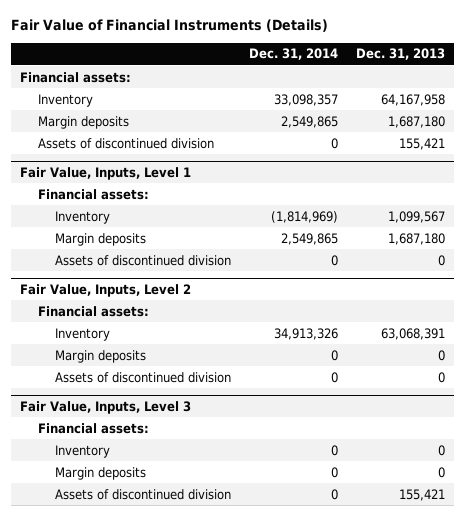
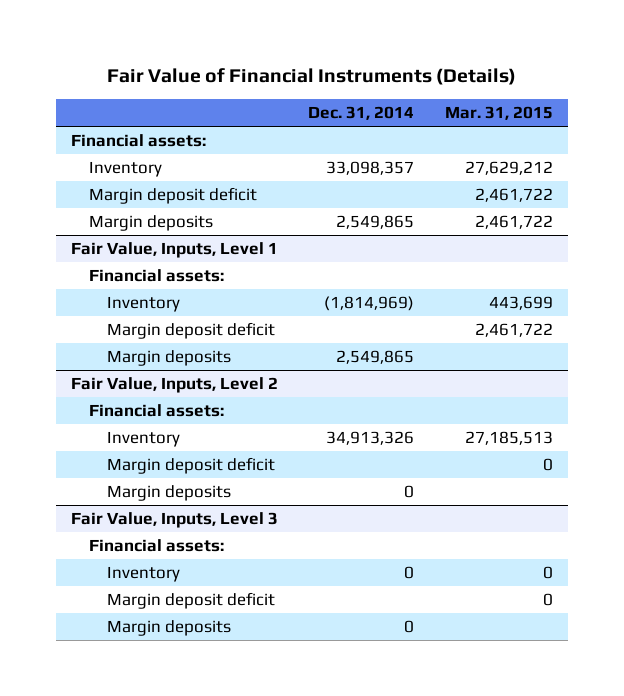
[356,48,446,61] Dec. 31, 2013 -> none
none -> [445,106,554,121] Mar. 31, 2015
none -> [89,187,258,205] Margin deposit deficit
[37,137,214,149] Assets of discontinued division -> none
none -> [107,322,276,340] Margin deposit deficit
[55,254,232,266] Assets of discontinued division -> none
none -> [107,457,276,475] Margin deposit deficit
[55,371,232,383] Assets of discontinued division -> none
none -> [107,592,276,610] Margin deposit deficit
[55,488,232,500] Assets of discontinued division -> none

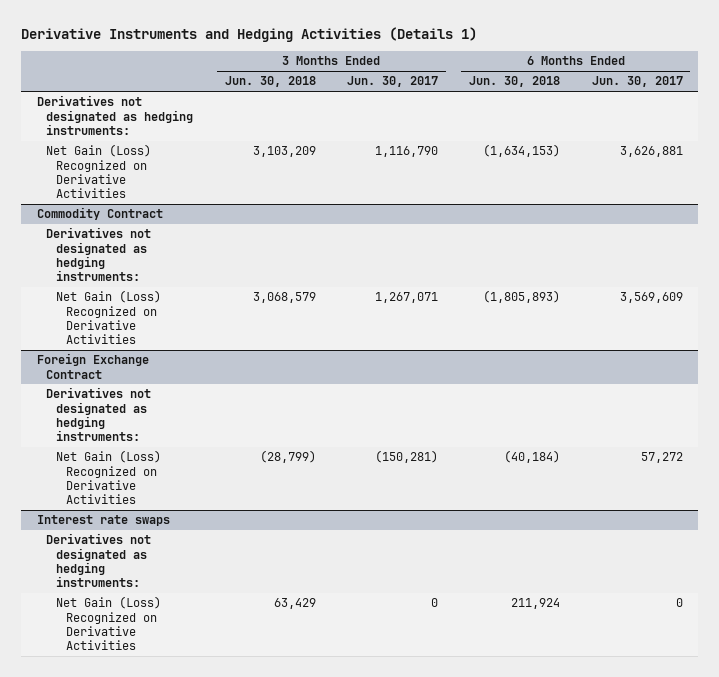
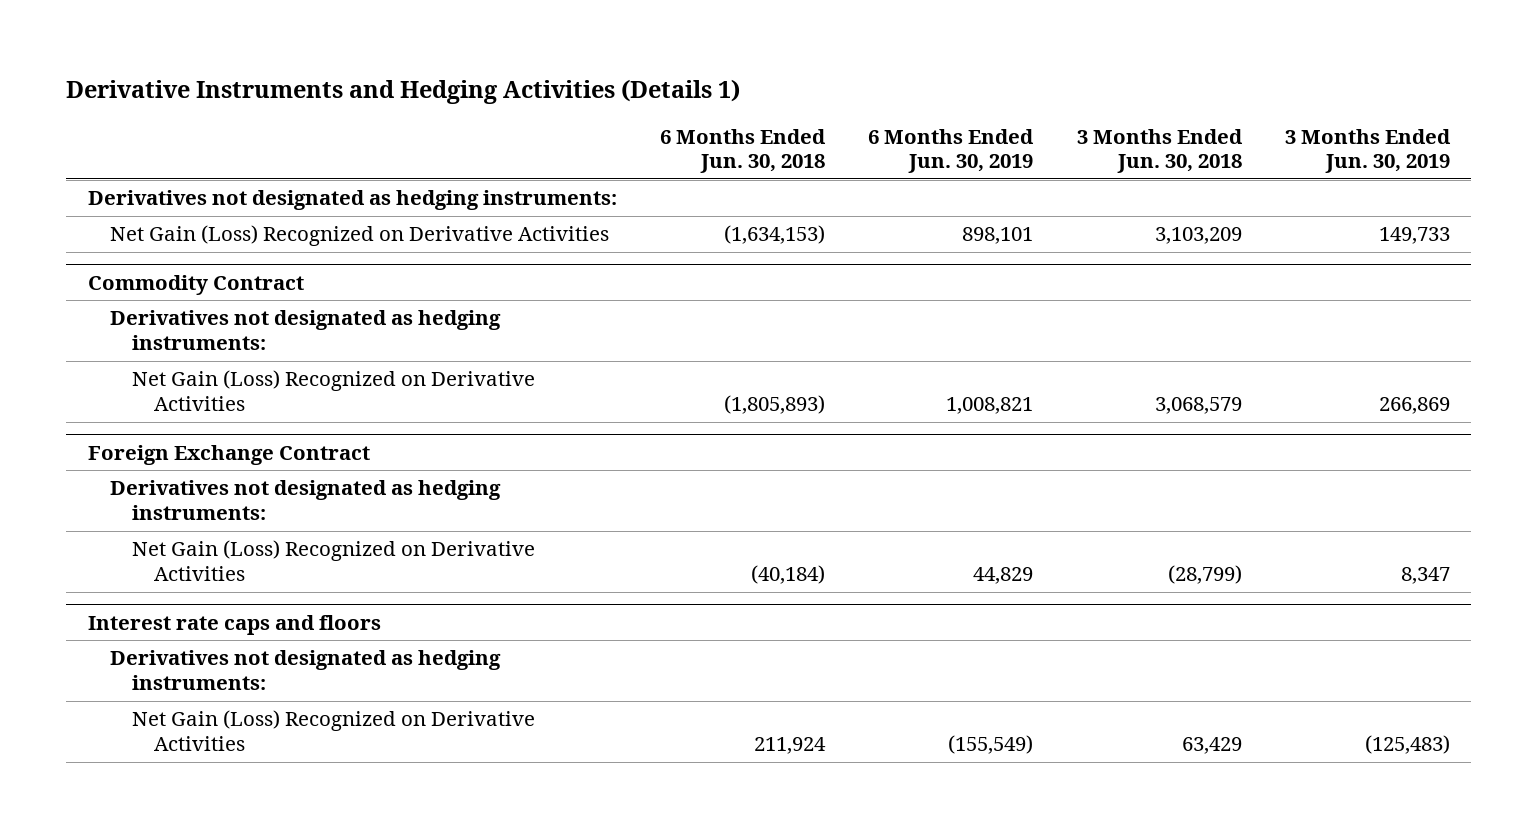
[346,76,438,88] Jun. 30, 2017 -> none
[591,76,683,88] Jun. 30, 2017 -> none
none -> [868,128,1035,174] 6 Months Ended Jun. 30, 2019
none -> [1284,128,1451,174] 3 Months Ended Jun. 30, 2019
[36,515,170,527] Interest rate swaps -> [87,614,381,635] Interest rate caps and floors

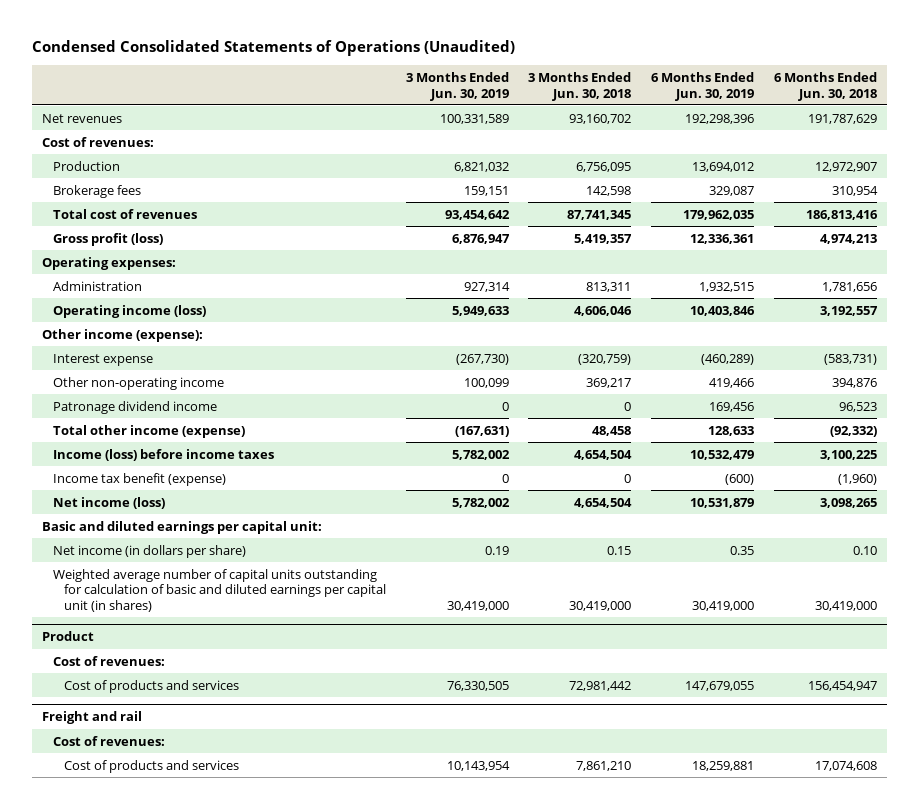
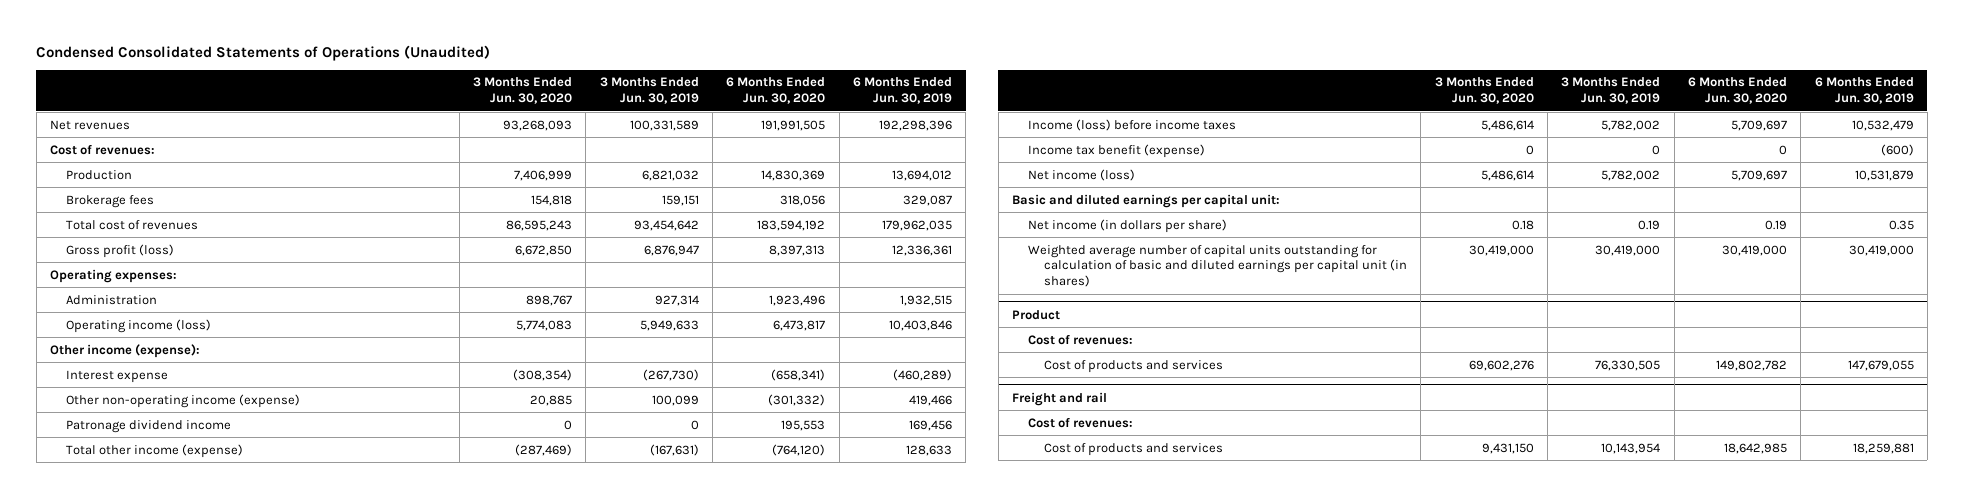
[528,71,632,101] 3 Months Ended Jun. 30, 2018 -> none
[773,71,877,101] 6 Months Ended Jun. 30, 2018 -> none
none -> [473,77,573,105] 3 Months Ended Jun. 30, 2020
none -> [726,77,826,105] 6 Months Ended Jun. 30, 2020
[53,376,225,390] Other non-operating income -> [66,393,301,408] Other non-operating income (expense)

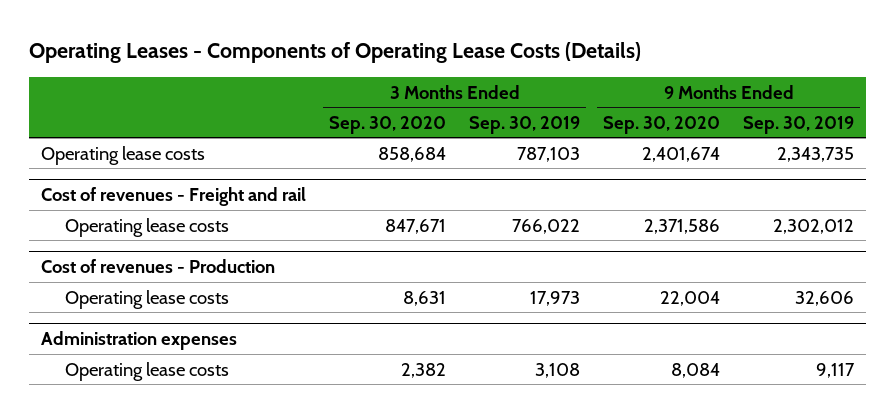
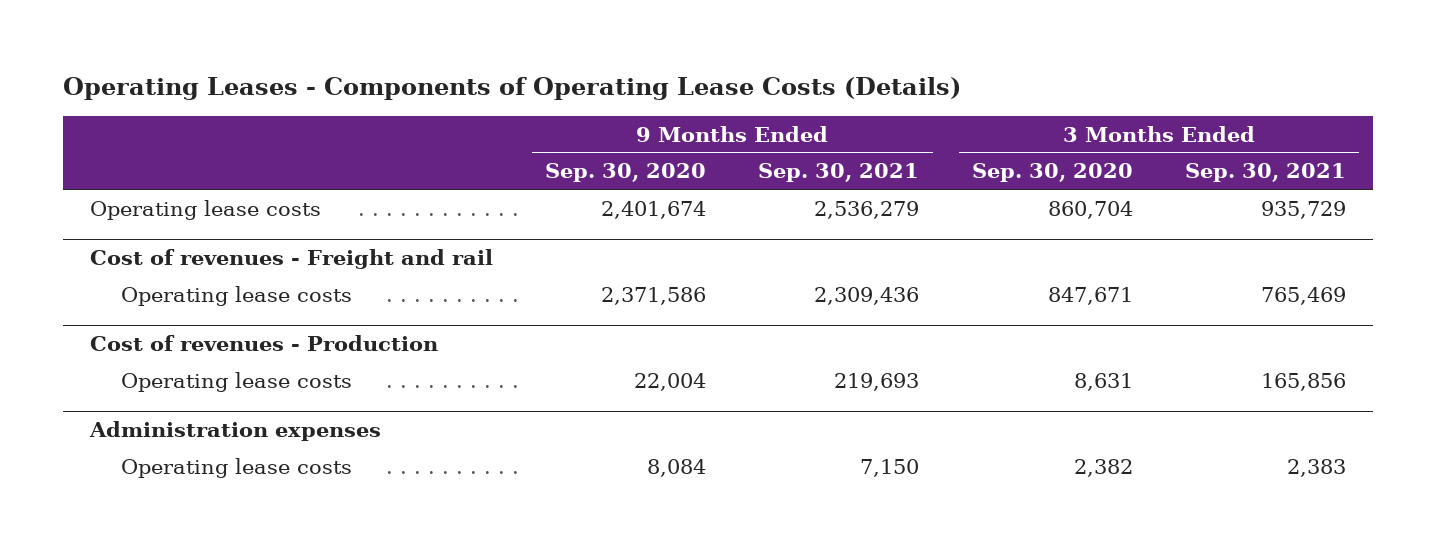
[469,115,581,134] Sep. 30, 2019 -> none
[743,115,855,134] Sep. 30, 2019 -> none
none -> [758,163,920,183] Sep. 30, 2021
none -> [1185,163,1347,183] Sep. 30, 2021
[377,146,446,162] 858,684 -> [1047,200,1133,219] 860,704

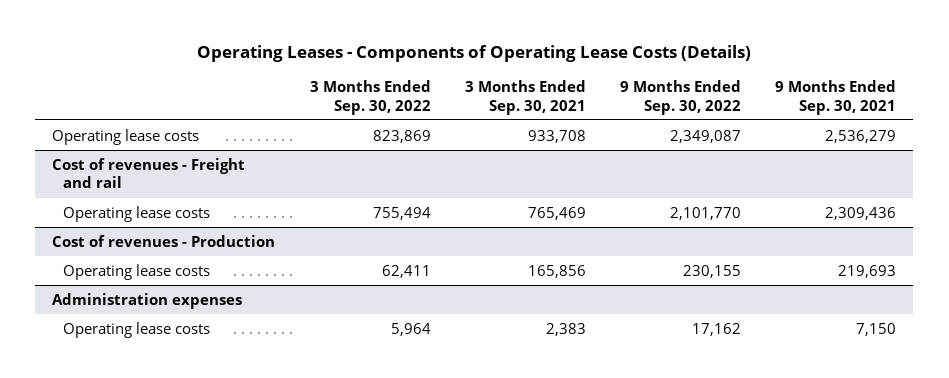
[545,163,707,183] Sep. 30, 2020 -> none
[971,163,1133,183] Sep. 30, 2020 -> none
none -> [309,79,431,115] 3 Months Ended Sep. 30, 2022
none -> [619,79,741,115] 9 Months Ended Sep. 30, 2022
[1261,200,1347,219] 935,729 -> [527,129,586,143] 933,708

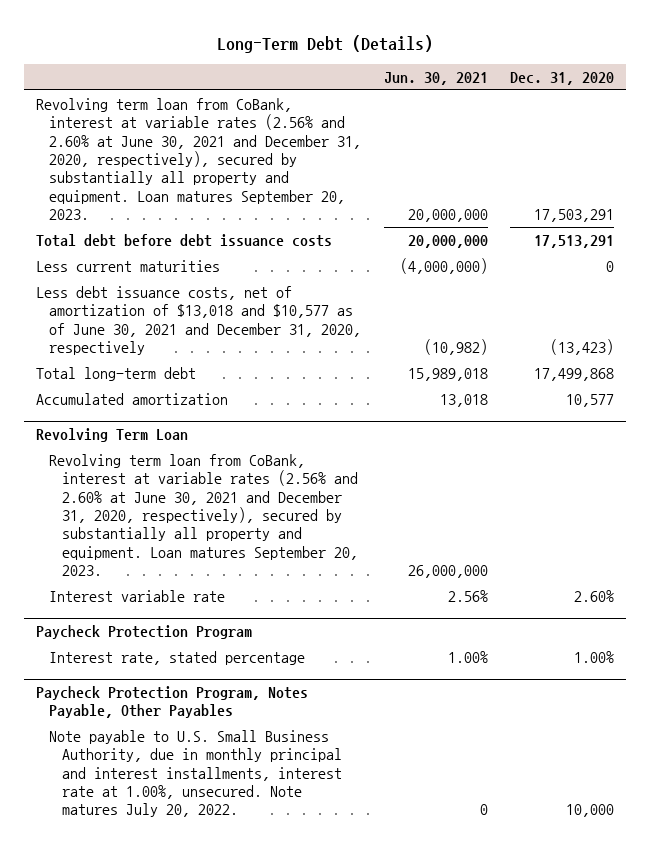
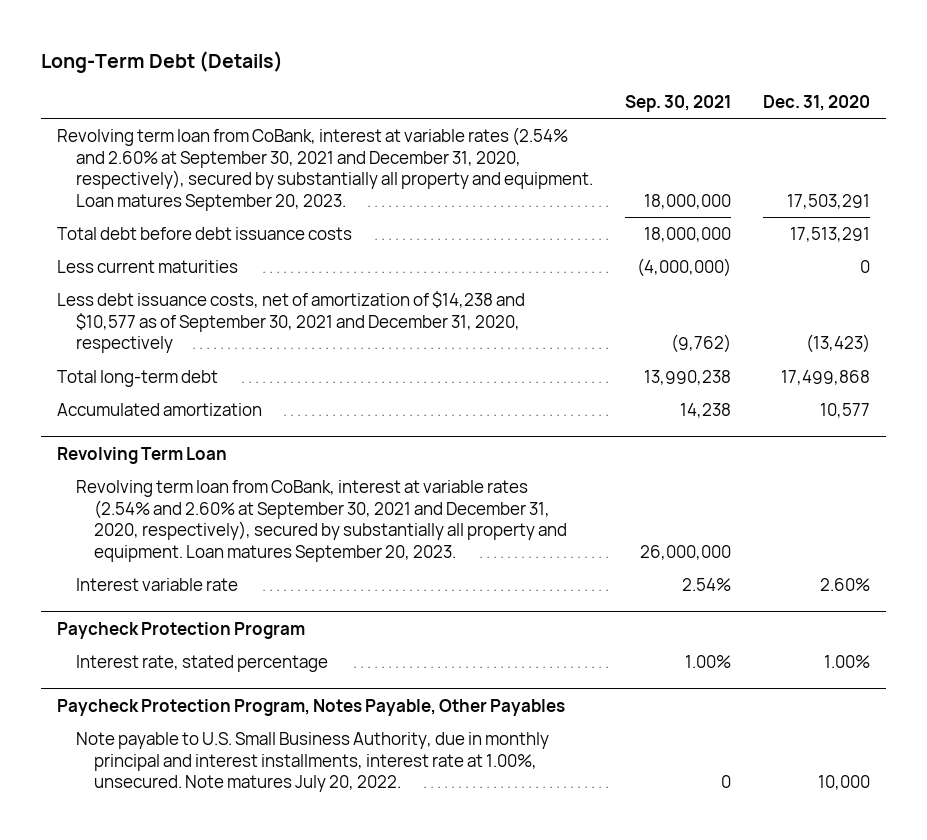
[383,72,488,86] Jun. 30, 2021 -> none
none -> [624,94,731,112] Sep. 30, 2021
[35,97,361,221] Revolving term loan from CoBank, interest at variable rates (2.56% and 2.60% at June 30, 2021 and December 31, 2020, respectively), secured by substantially all property and equipment. Loan matures September 20, 2023. -> [57,126,593,211] Revolving term loan from CoBank, interest at variable rates (2.54% and 2.60% at September 30, 2021 and December 31, 2020, respectively), secured by substantially all property and equipment. Loan matures September 20, 2023.
[35,285,361,356] Less debt issuance costs, net of amortization of $13,018 and $10,577 as of June 30, 2021 and December 31, 2020, respectively -> [57,290,526,354] Less debt issuance costs, net of amortization of $14,238 and $10,577 as of September 30, 2021 and December 31, 2020, respectively
[48,453,359,577] Revolving term loan from CoBank, interest at variable rates (2.56% and 2.60% at June 30, 2021 and December 31, 2020, respectively), secured by substantially all property and equipment. Loan matures September 20, 2023. -> [75,479,568,562] Revolving term loan from CoBank, interest at variable rates (2.54% and 2.60% at September 30, 2021 and December 31, 2020, respectively), secured by substantially all property and equipment. Loan matures September 20, 2023.

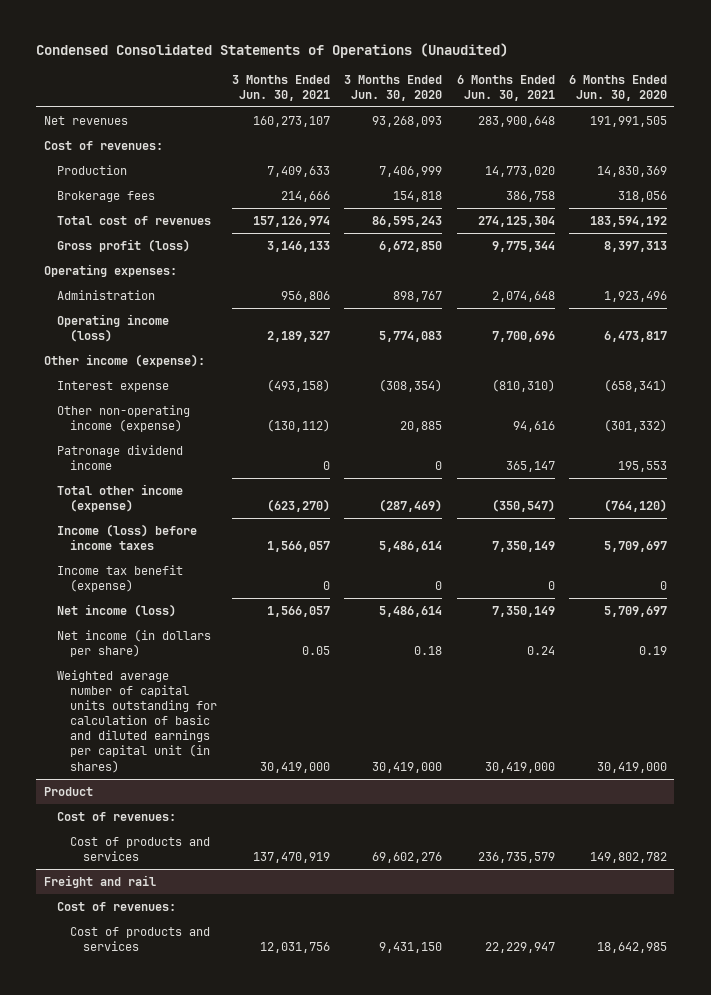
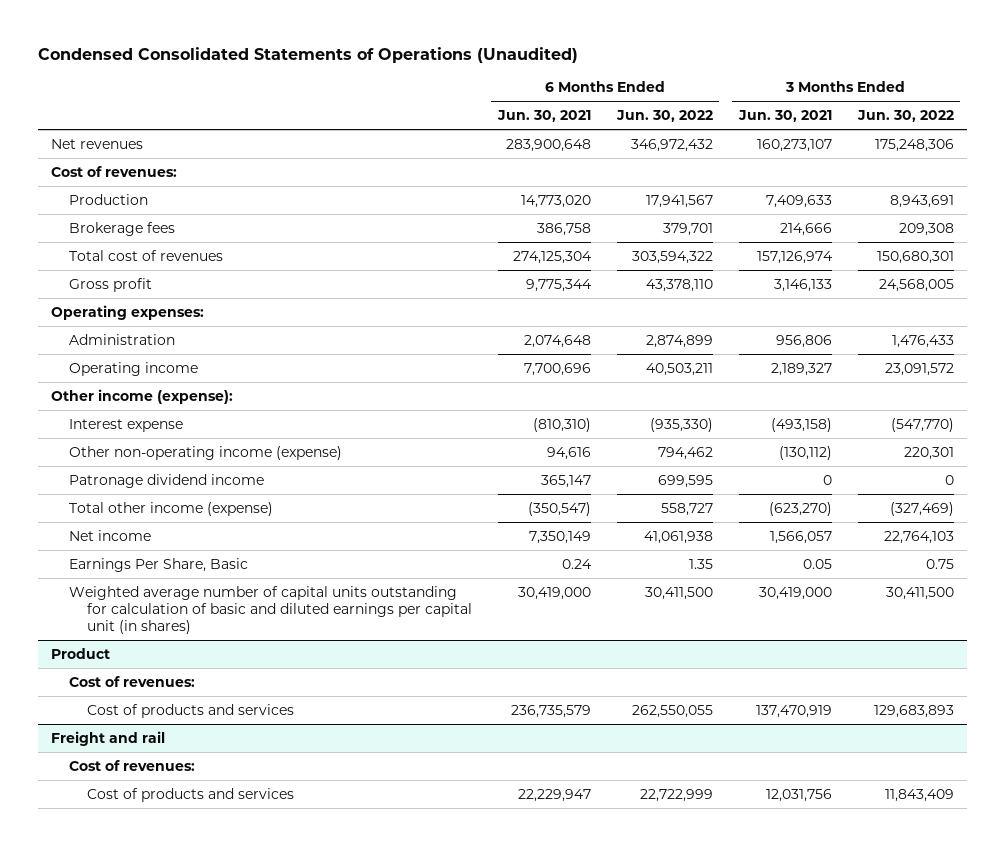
[344,74,443,102] 3 Months Ended Jun. 30, 2020 -> none
[569,74,668,102] 6 Months Ended Jun. 30, 2020 -> none
none -> [615,110,713,123] Jun. 30, 2022
none -> [856,110,954,123] Jun. 30, 2022
[56,238,190,252] Gross profit (loss) -> [68,277,152,292] Gross profit
[56,313,169,342] Operating income (loss) -> [68,361,198,376] Operating income
[56,523,197,550] Income (loss) before income taxes -> none
[56,564,183,592] Income tax benefit (expense) -> none
[56,603,176,617] Net income (loss) -> [68,529,151,541] Net income
[56,628,211,657] Net income (in dollars per share) -> [68,557,248,572] Earnings Per Share, Basic

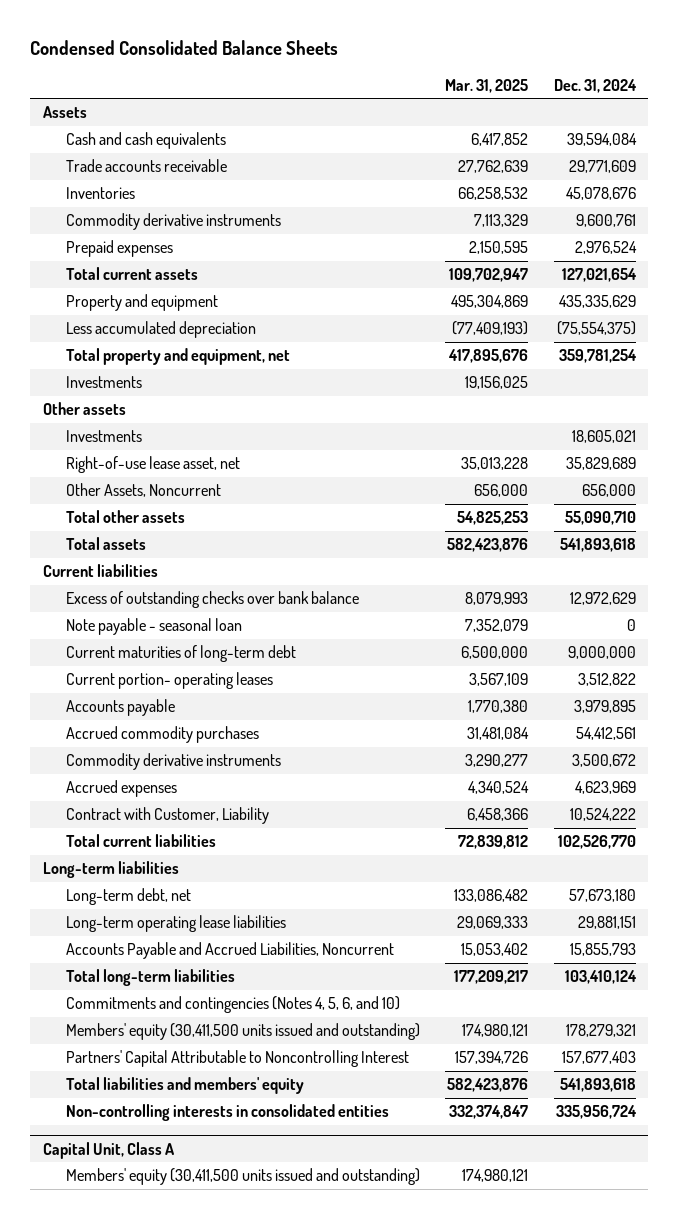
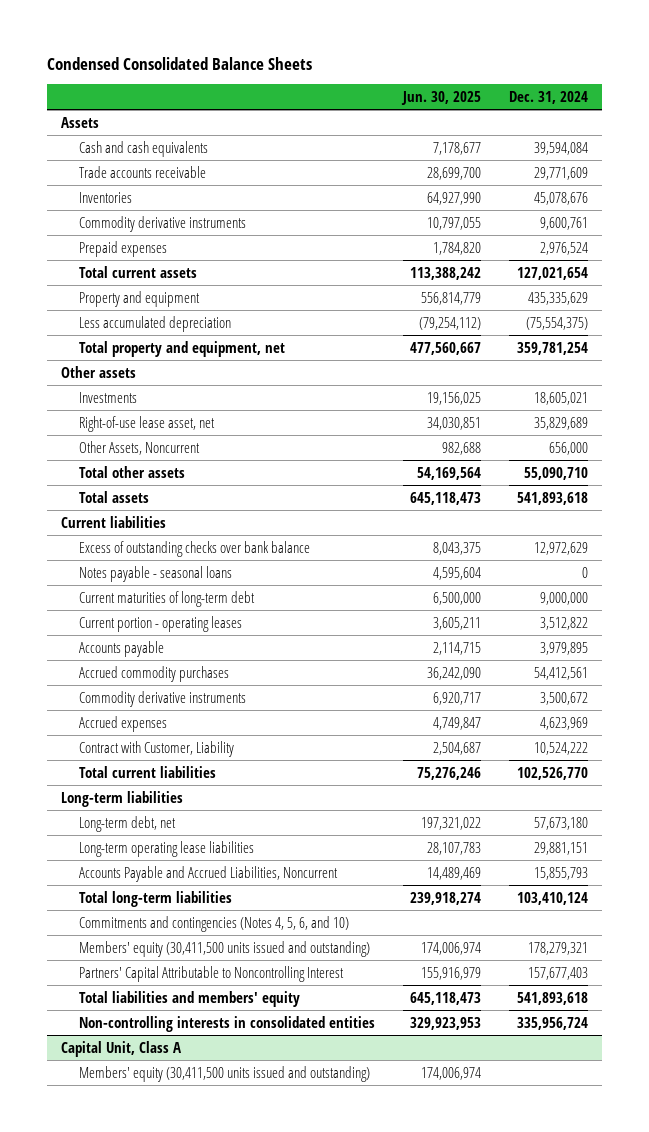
[445,78,529,93] Mar. 31, 2025 -> none
none -> [400,90,481,105] Jun. 30, 2025
[66,376,143,389] Investments -> none
[66,618,243,636] Note payable - seasonal loan -> [78,565,232,582] Notes payable - seasonal loans
[66,672,274,690] Current portion- operating leases -> [78,615,242,632] Current portion - operating leases

